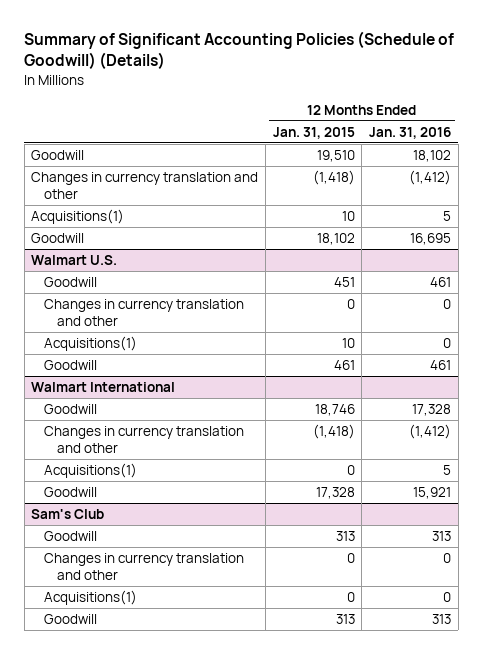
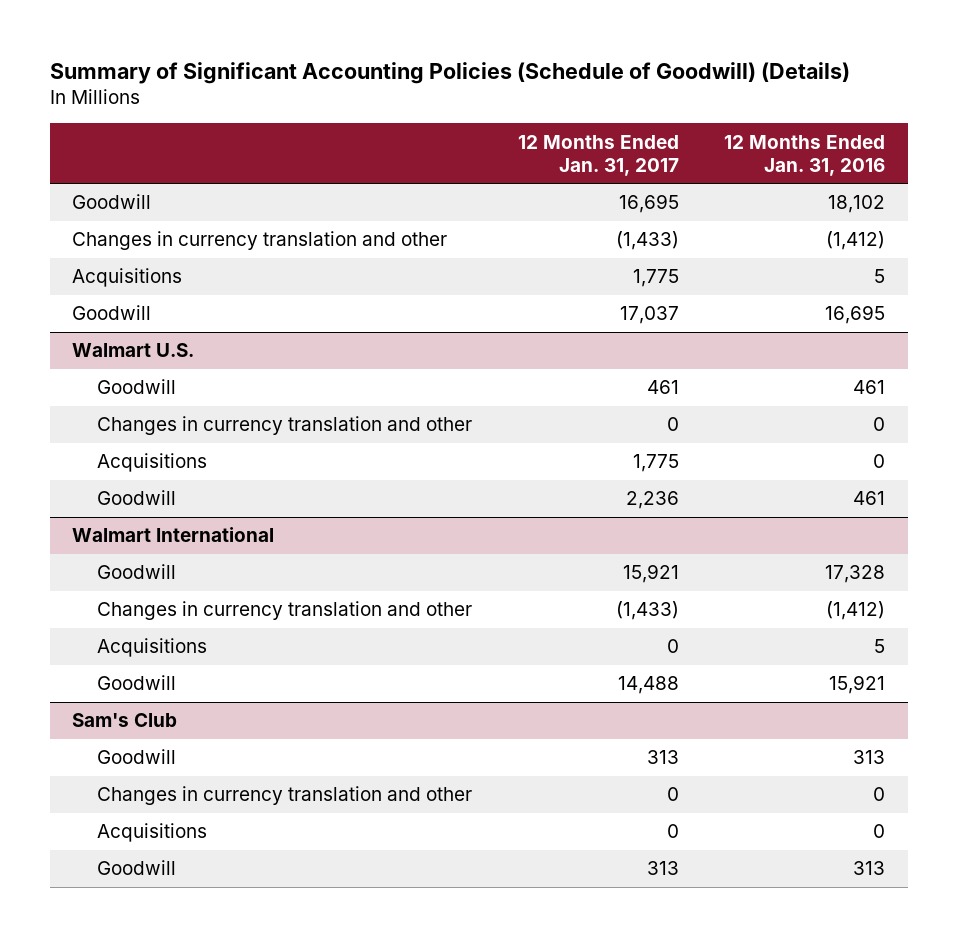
[272,126,355,139] Jan. 31, 2015 -> none
none -> [517,134,679,176] 12 Months Ended Jan. 31, 2017
[31,209,125,225] Acquisitions(1) -> [72,268,183,288] Acquisitions
[43,336,137,352] Acquisitions(1) -> [97,453,208,473] Acquisitions
[43,463,137,479] Acquisitions(1) -> [97,638,208,658] Acquisitions
[43,590,137,606] Acquisitions(1) -> [97,823,208,843] Acquisitions

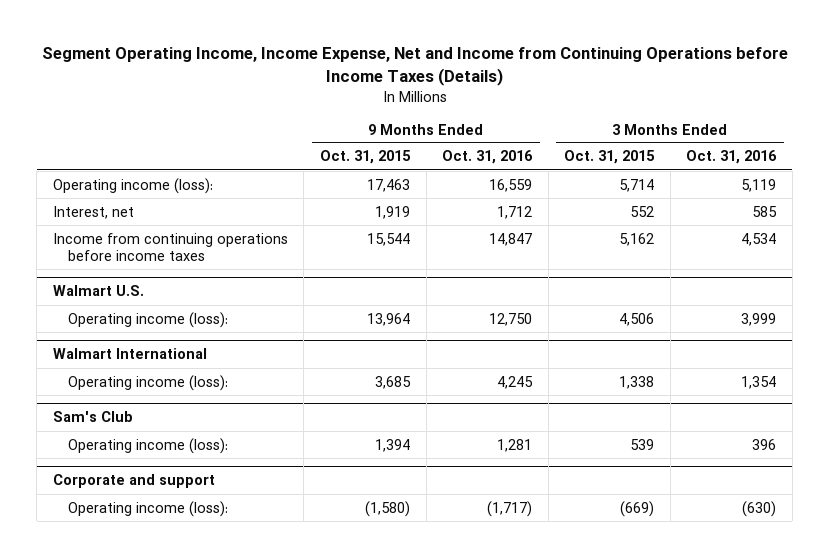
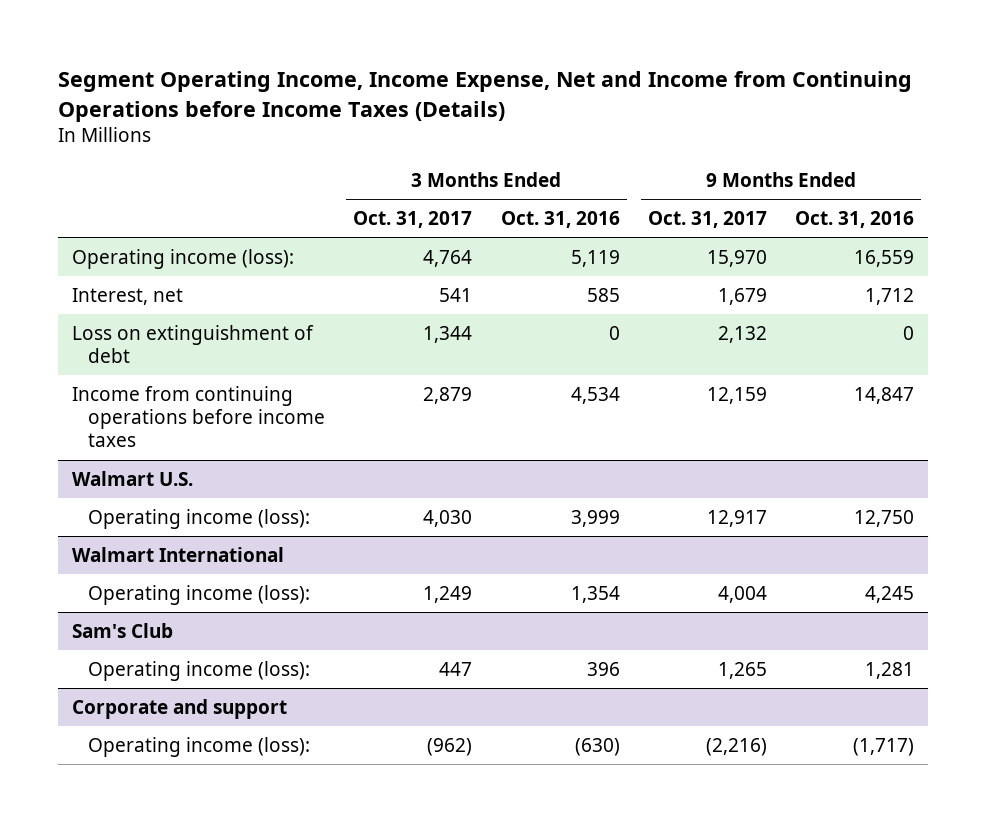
[320,150,412,165] Oct. 31, 2015 -> none
[564,150,656,165] Oct. 31, 2015 -> none
none -> [353,210,473,228] Oct. 31, 2017
none -> [647,210,767,228] Oct. 31, 2017
none -> [72,324,315,364] Loss on extinguishment of debt

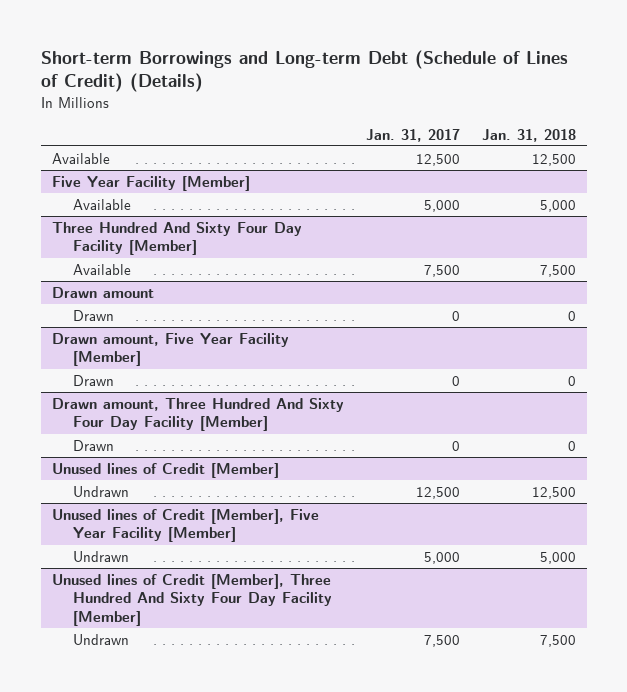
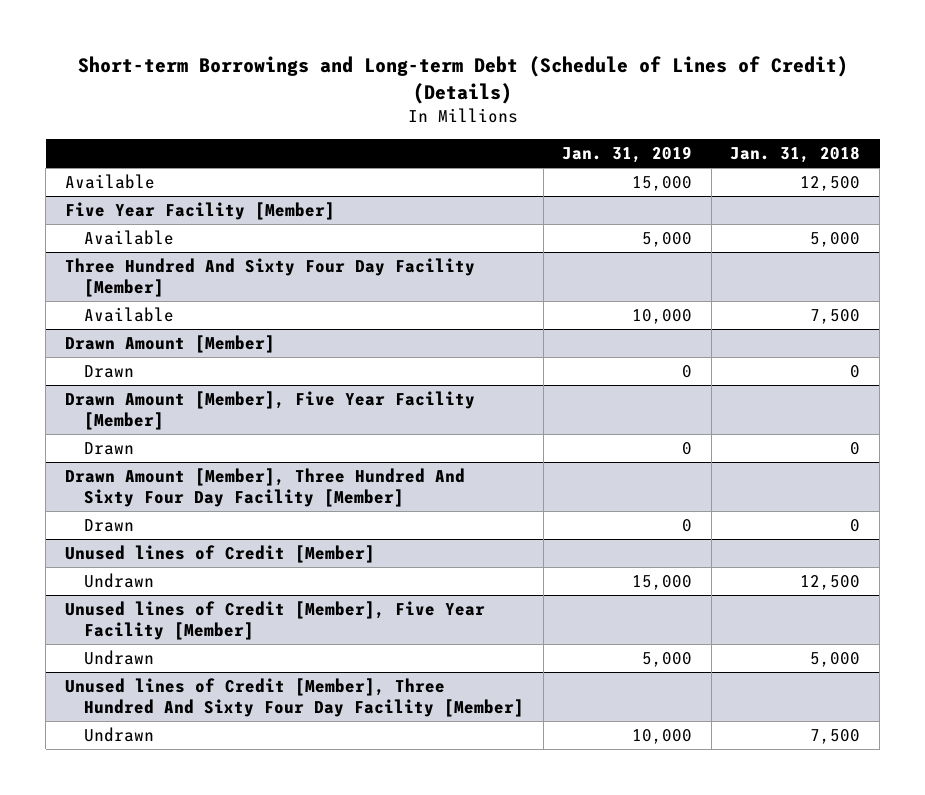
[365,128,460,142] Jan. 31, 2017 -> none
none -> [562,145,693,163] Jan. 31, 2019
[51,286,154,298] Drawn amount -> [64,335,275,354] Drawn Amount [Member]
[51,332,289,367] Drawn amount, Five Year Facility [Member] -> [64,391,475,430] Drawn Amount [Member], Five Year Facility [Member]
[51,397,344,432] Drawn amount, Three Hundred And Sixty Four Day Facility [Member] -> [64,468,465,507] Drawn Amount [Member], Three Hundred And Sixty Four Day Facility [Member]

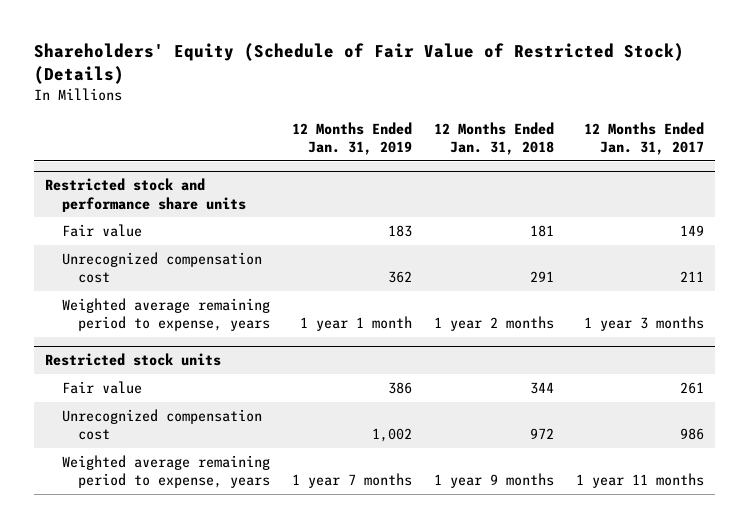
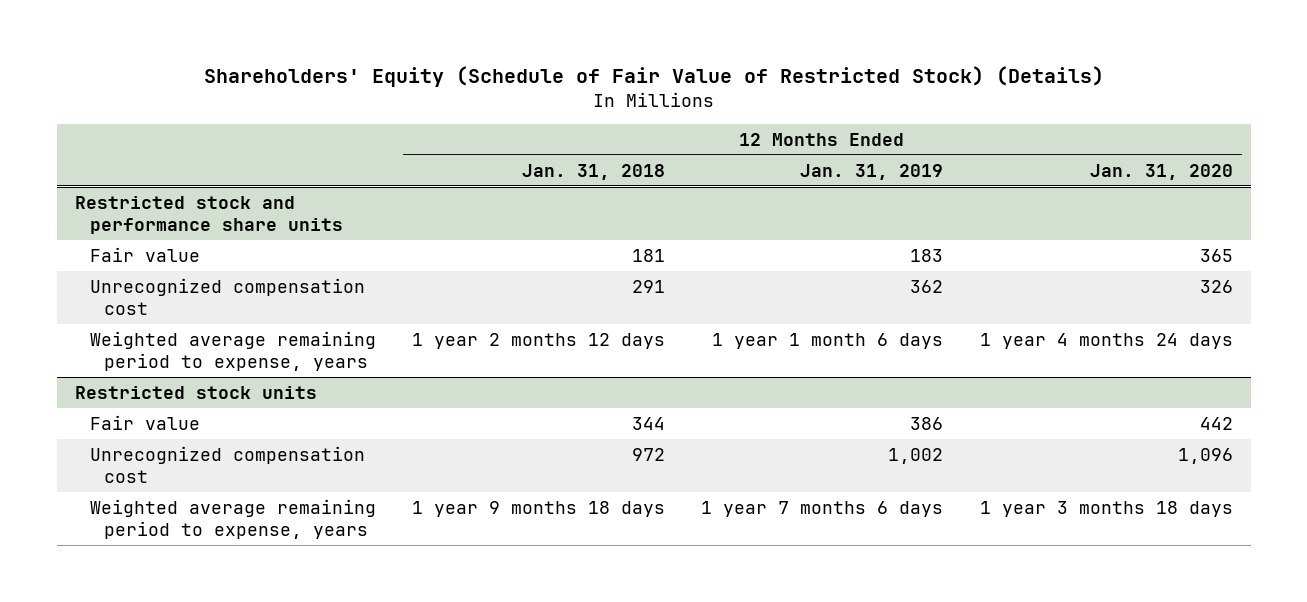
[583,121,704,156] 12 Months Ended Jan. 31, 2017 -> none
none -> [1089,163,1233,180] Jan. 31, 2020
[299,316,412,332] 1 year 1 month -> [712,332,944,349] 1 year 1 month 6 days
[433,316,554,332] 1 year 2 months -> [411,332,665,349] 1 year 2 months 12 days
[291,473,412,489] 1 year 7 months -> [701,500,944,517] 1 year 7 months 6 days
[433,473,554,489] 1 year 9 months -> [411,500,665,517] 1 year 9 months 18 days

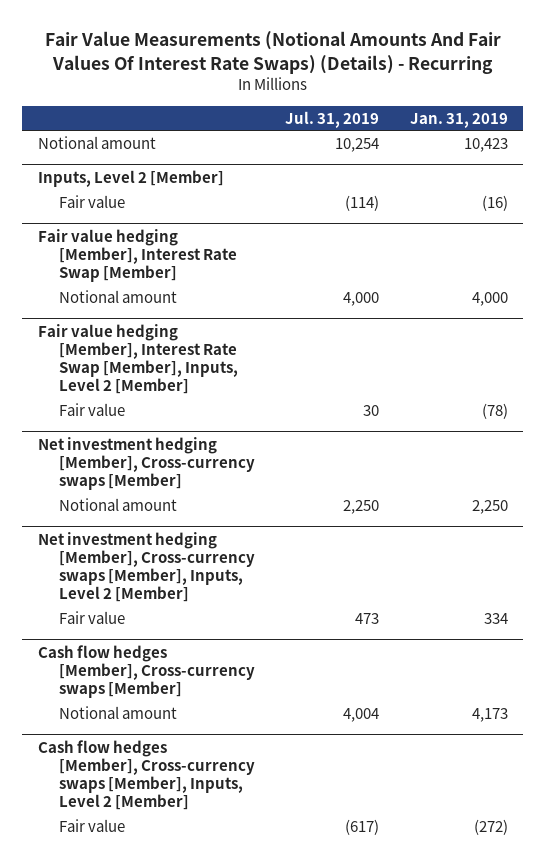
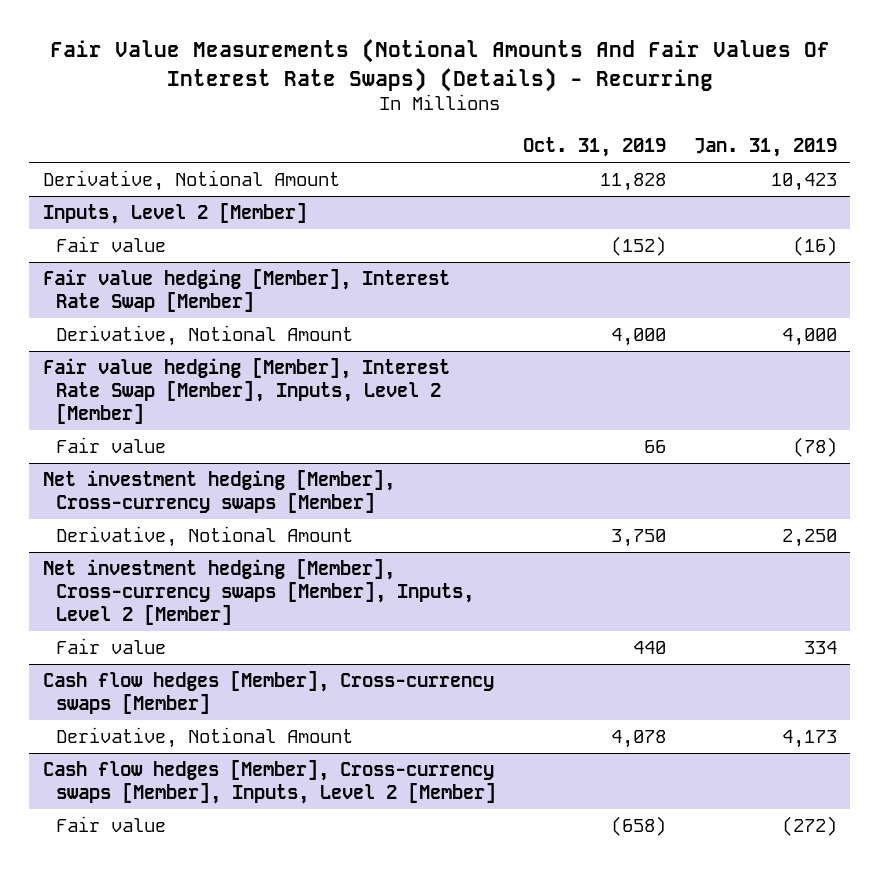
[285,110,380,128] Jul. 31, 2019 -> none
none -> [523,136,667,157] Oct. 31, 2019
[37,136,156,150] Notional amount -> [42,170,340,192] Derivative, Notional Amount
[58,290,177,304] Notional amount -> [56,325,354,347] Derivative, Notional Amount
[58,498,177,512] Notional amount -> [56,526,354,548] Derivative, Notional Amount
[58,706,177,720] Notional amount -> [56,727,354,749] Derivative, Notional Amount

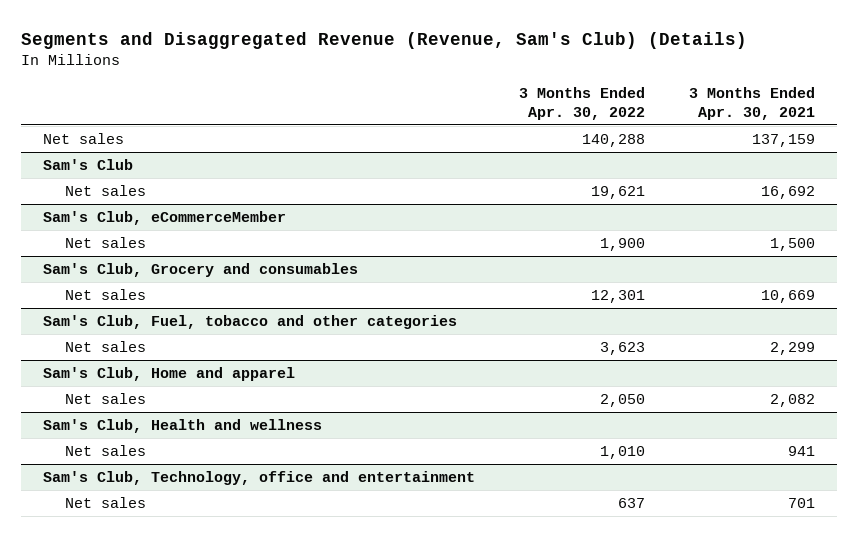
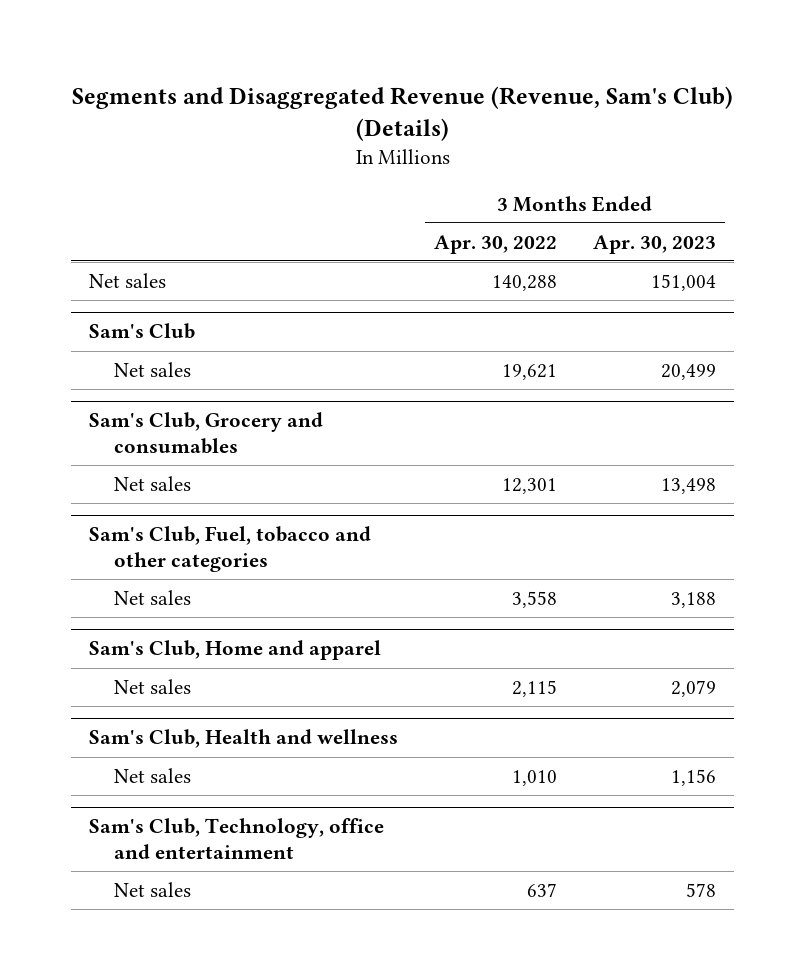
[689,86,816,120] 3 Months Ended Apr. 30, 2021 -> none
none -> [593,234,717,254] Apr. 30, 2023
[43,210,287,225] Sam's Club, eCommerceMember -> none
[64,236,146,248] Net sales -> none
[600,341,646,355] 3,623 -> [512,590,558,608] 3,558
[600,393,646,407] 2,050 -> [512,679,558,697] 2,115

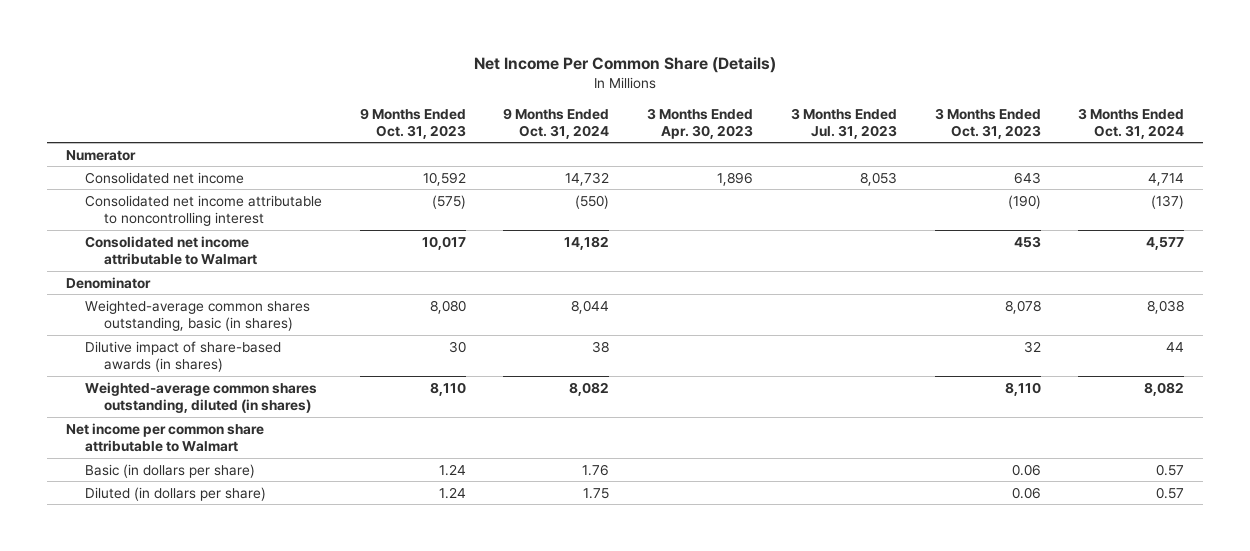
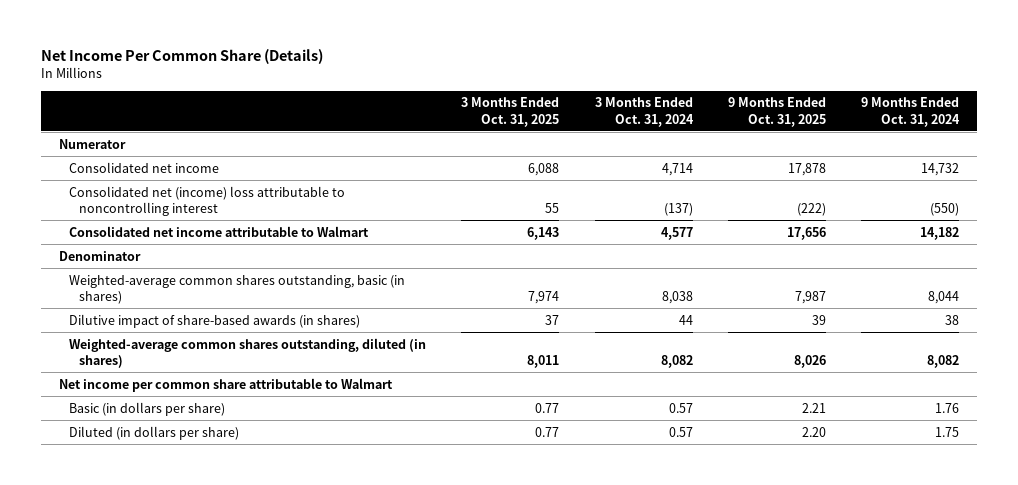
[359,107,466,139] 9 Months Ended Oct. 31, 2023 -> none
[647,107,754,139] 3 Months Ended Apr. 30, 2023 -> none
[790,107,897,139] 3 Months Ended Jul. 31, 2023 -> none
[934,107,1041,139] 3 Months Ended Oct. 31, 2023 -> none
none -> [461,97,560,127] 3 Months Ended Oct. 31, 2025
none -> [728,97,827,127] 9 Months Ended Oct. 31, 2025
[84,194,322,226] Consolidated net income attributable to noncontrolling interest -> [69,185,346,216] Consolidated net (income) loss attributable to noncontrolling interest

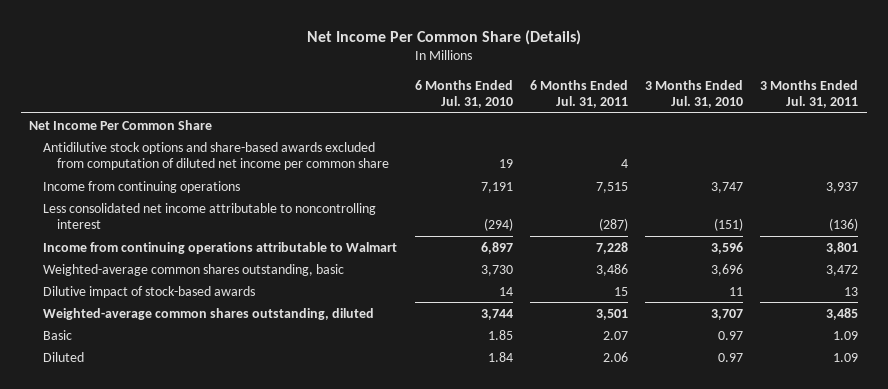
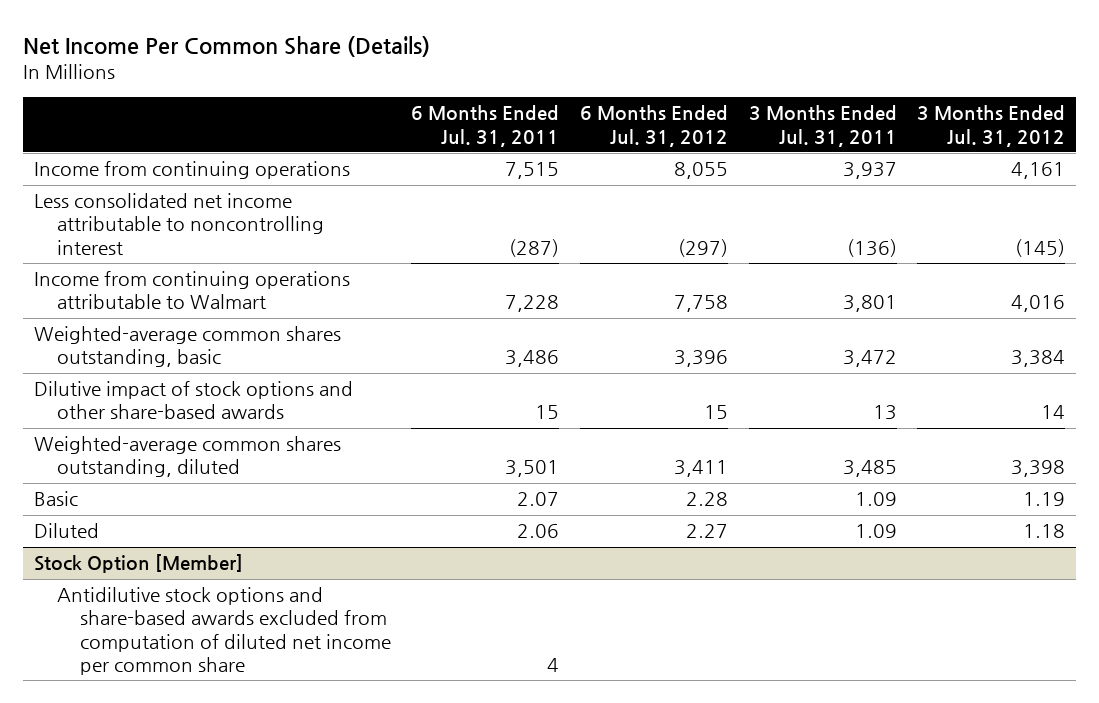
[414,79,513,109] 6 Months Ended Jul. 31, 2010 -> none
[645,79,744,109] 3 Months Ended Jul. 31, 2010 -> none
none -> [580,105,729,147] 6 Months Ended Jul. 31, 2012
none -> [917,105,1066,147] 3 Months Ended Jul. 31, 2012
[29,119,213,130] Net Income Per Common Share -> none
[43,141,390,171] Antidilutive stock options and share-based awards excluded from computation of diluted net income per common share -> none
[43,285,256,298] Dilutive impact of stock-based awards -> [33,381,353,420] Dilutive impact of stock options and other share-based awards
none -> [33,554,243,574] Stock Option [Member]
none -> [56,587,391,675] Antidilutive stock options and share-based awards excluded from computation of diluted net income per common share

